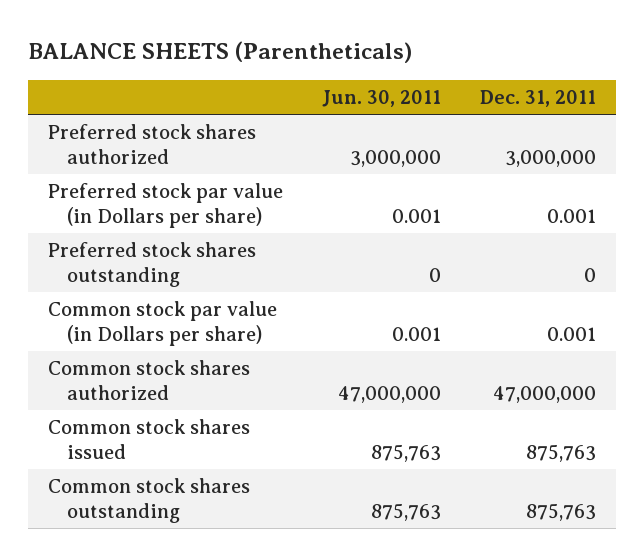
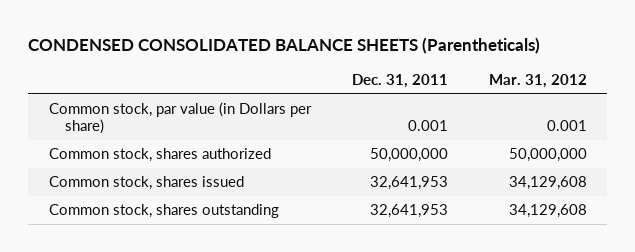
[28,41,413,64] BALANCE SHEETS (Parentheticals) -> [28,37,541,55] CONDENSED CONSOLIDATED BALANCE SHEETS (Parentheticals)
[321,89,441,107] Jun. 30, 2011 -> none
none -> [488,74,587,89] Mar. 31, 2012
[47,124,256,164] Preferred stock shares authorized -> none
[47,183,283,228] Preferred stock par value (in Dollars per share) -> none
[47,242,256,287] Preferred stock shares outstanding -> none
[47,301,277,346] Common stock par value (in Dollars per share) -> [48,102,312,135] Common stock, par value (in Dollars per share)
[47,360,250,400] Common stock shares authorized -> [48,148,271,163] Common stock, shares authorized
[492,385,596,403] 47,000,000 -> [369,148,448,163] 50,000,000
[47,419,250,459] Common stock shares issued -> [48,176,244,191] Common stock, shares issued
[525,443,596,462] 875,763 -> [369,176,448,191] 32,641,953
[47,478,250,523] Common stock shares outstanding -> [48,204,279,219] Common stock, shares outstanding
[525,502,596,521] 875,763 -> [369,204,448,219] 32,641,953

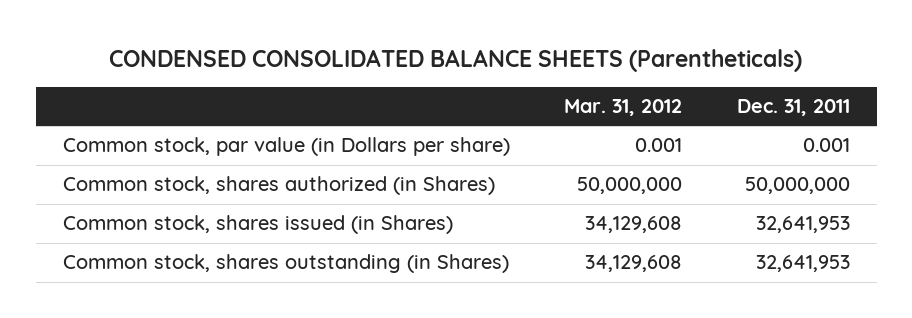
[48,148,271,163] Common stock, shares authorized -> [62,176,495,196] Common stock, shares authorized (in Shares)
[48,176,244,191] Common stock, shares issued -> [62,215,453,235] Common stock, shares issued (in Shares)
[48,204,279,219] Common stock, shares outstanding -> [62,254,509,274] Common stock, shares outstanding (in Shares)

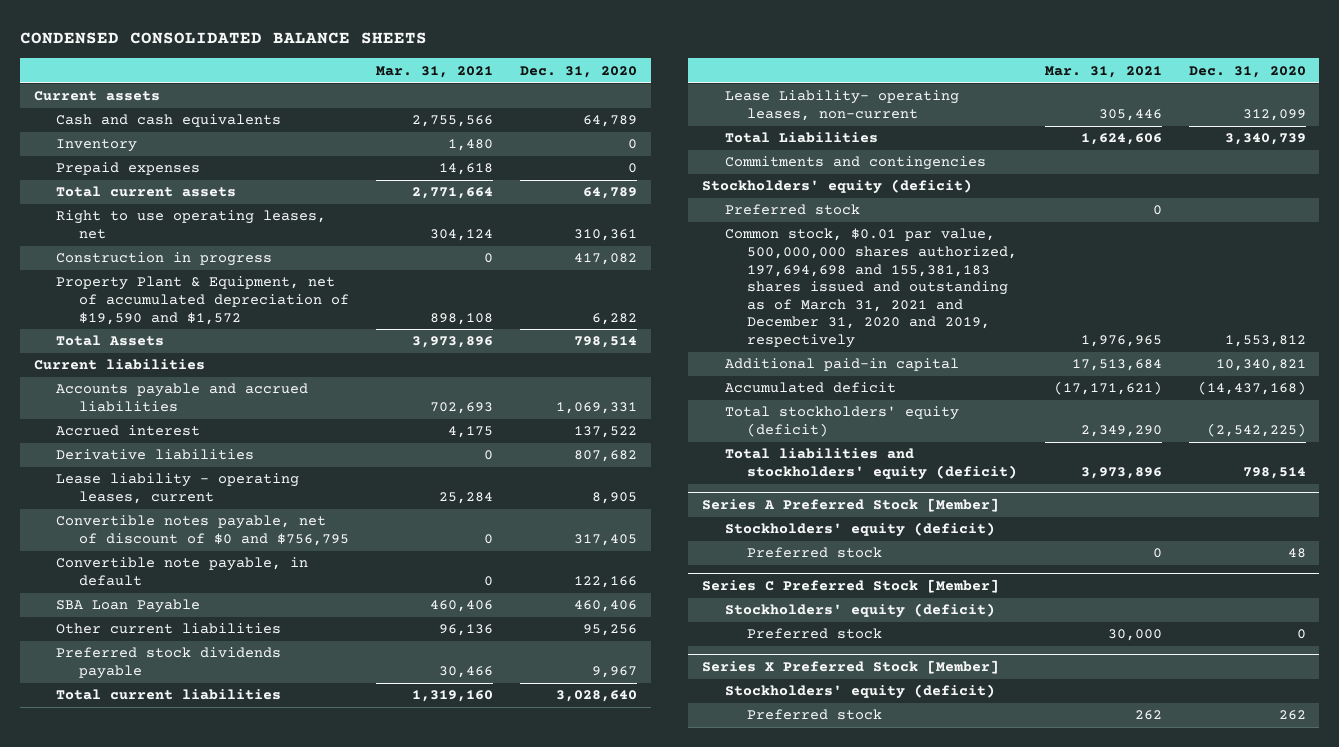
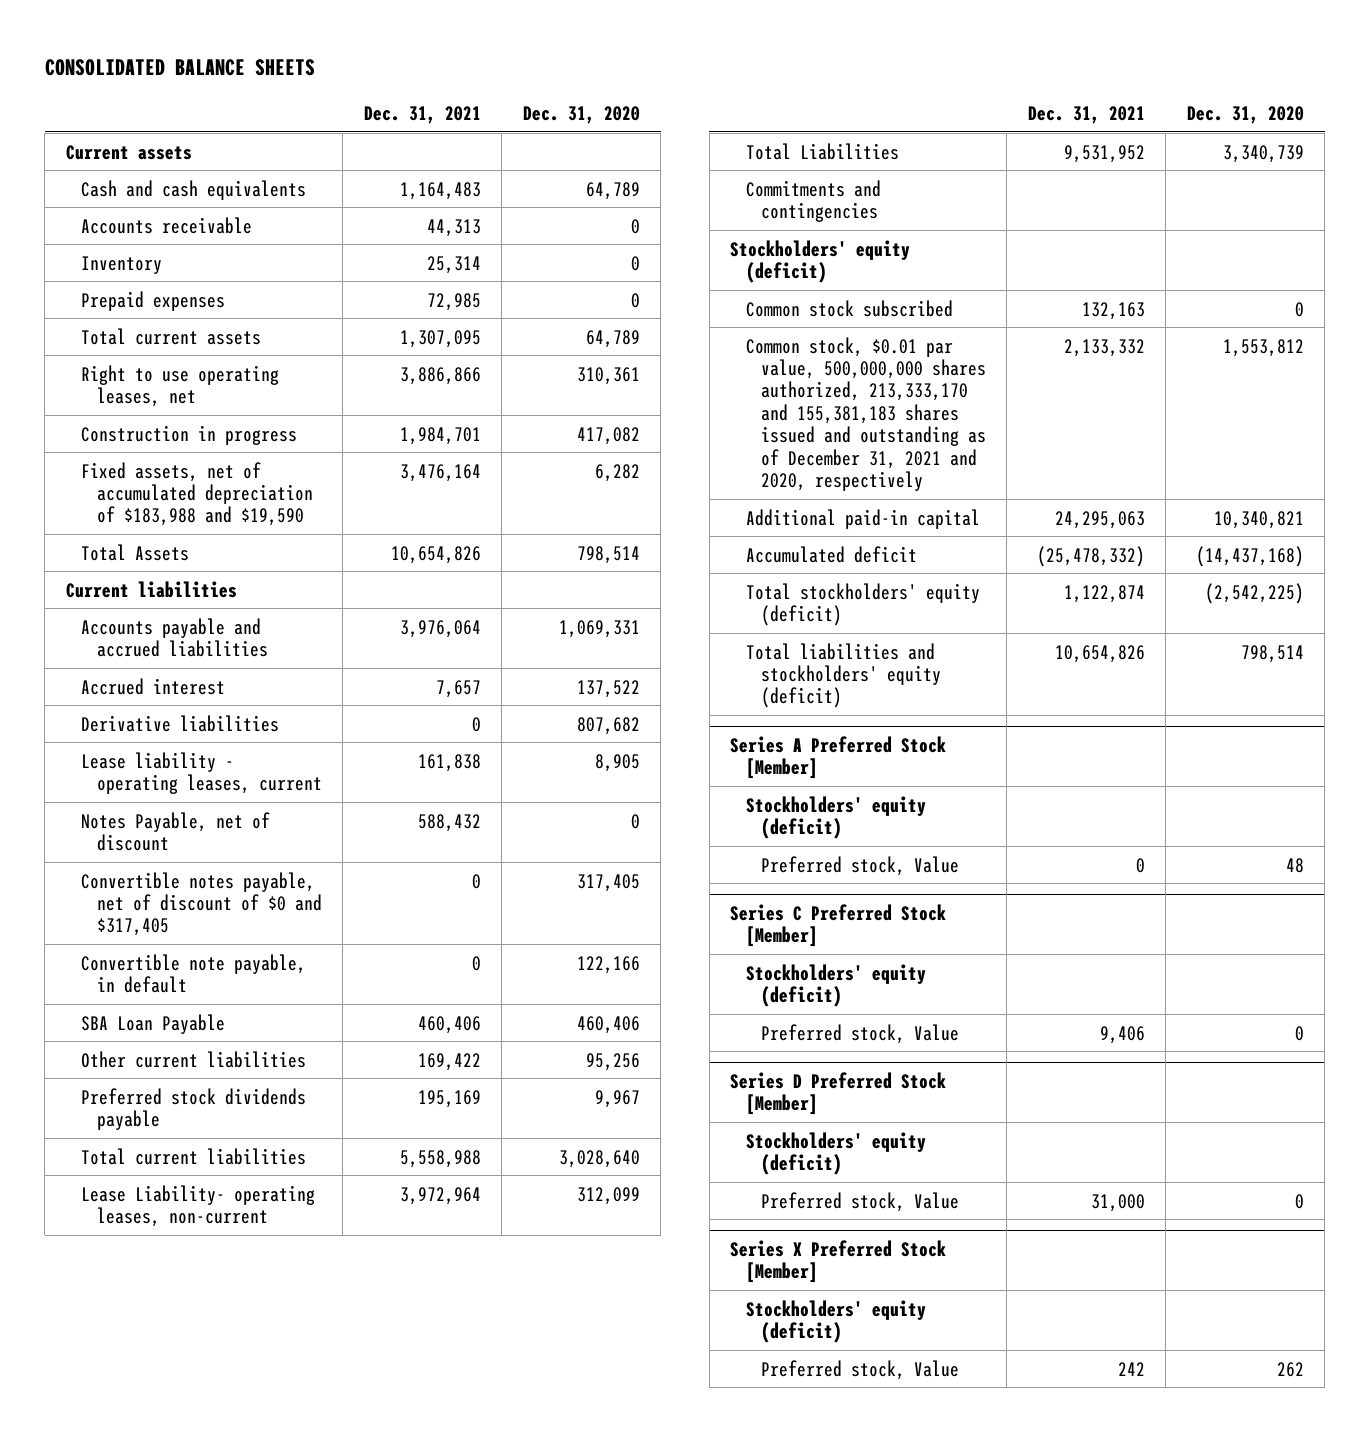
[19,32,427,45] CONDENSED CONSOLIDATED BALANCE SHEETS -> [44,58,315,76] CONSOLIDATED BALANCE SHEETS
[376,65,494,78] Mar. 31, 2021 -> none
none -> [363,105,481,124] Dec. 31, 2021
none -> [81,216,253,234] Accounts receivable
[56,276,349,325] Property Plant & Equipment, net of accumulated depreciation of $19,590 and $1,572 -> [81,461,313,527] Fixed assets, net of accumulated depreciation of $183,988 and $19,590
none -> [81,811,271,851] Notes Payable, net of discount
[56,515,349,547] Convertible notes payable, net of discount of $0 and $756,795 -> [81,871,322,937] Convertible notes payable, net of discount of $0 and $317,405
[724,204,860,216] Preferred stock -> none
none -> [745,299,953,317] Common stock subscribed
[724,228,1018,348] Common stock, $0.01 par value, 500,000,000 shares authorized, 197,694,698 and 155,381,183 shares issued and outstanding as of March 31, 2021 and December 31, 2020 and 2019, respectively -> [745,336,986,491] Common stock, $0.01 par value, 500,000,000 shares authorized, 213,333,170 and 155,381,183 shares issued and outstanding as of December 31, 2021 and 2020, respectively
[747,547,883,559] Preferred stock -> [760,855,959,876] Preferred stock, Value
[747,628,883,640] Preferred stock -> [760,1023,959,1044] Preferred stock, Value
none -> [730,1071,947,1116] Series D Preferred Stock [Member]
none -> [745,1131,926,1175] Stockholders' equity (deficit)
none -> [760,1191,959,1212] Preferred stock, Value
[747,709,883,721] Preferred stock -> [760,1359,959,1380] Preferred stock, Value

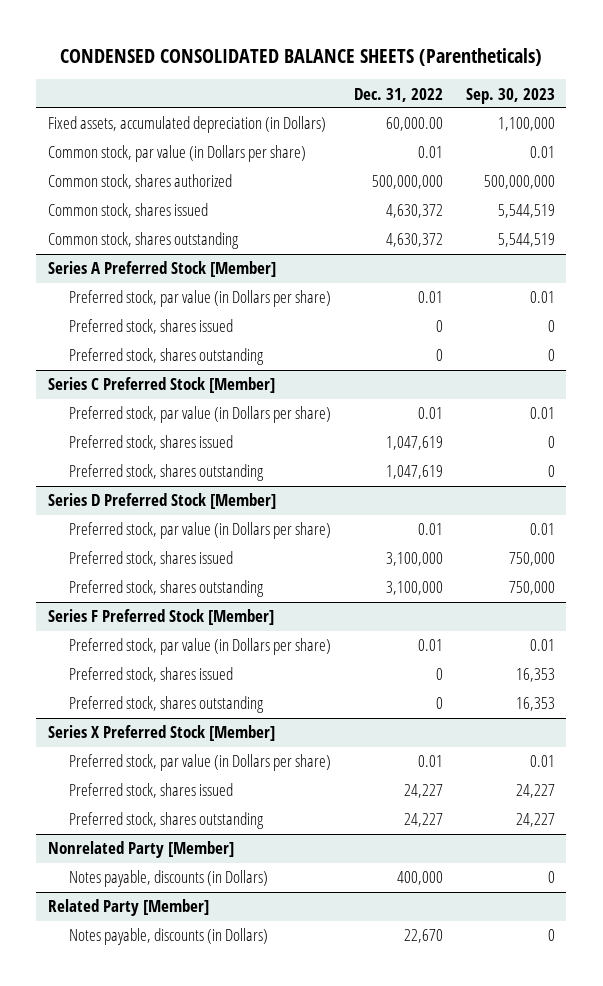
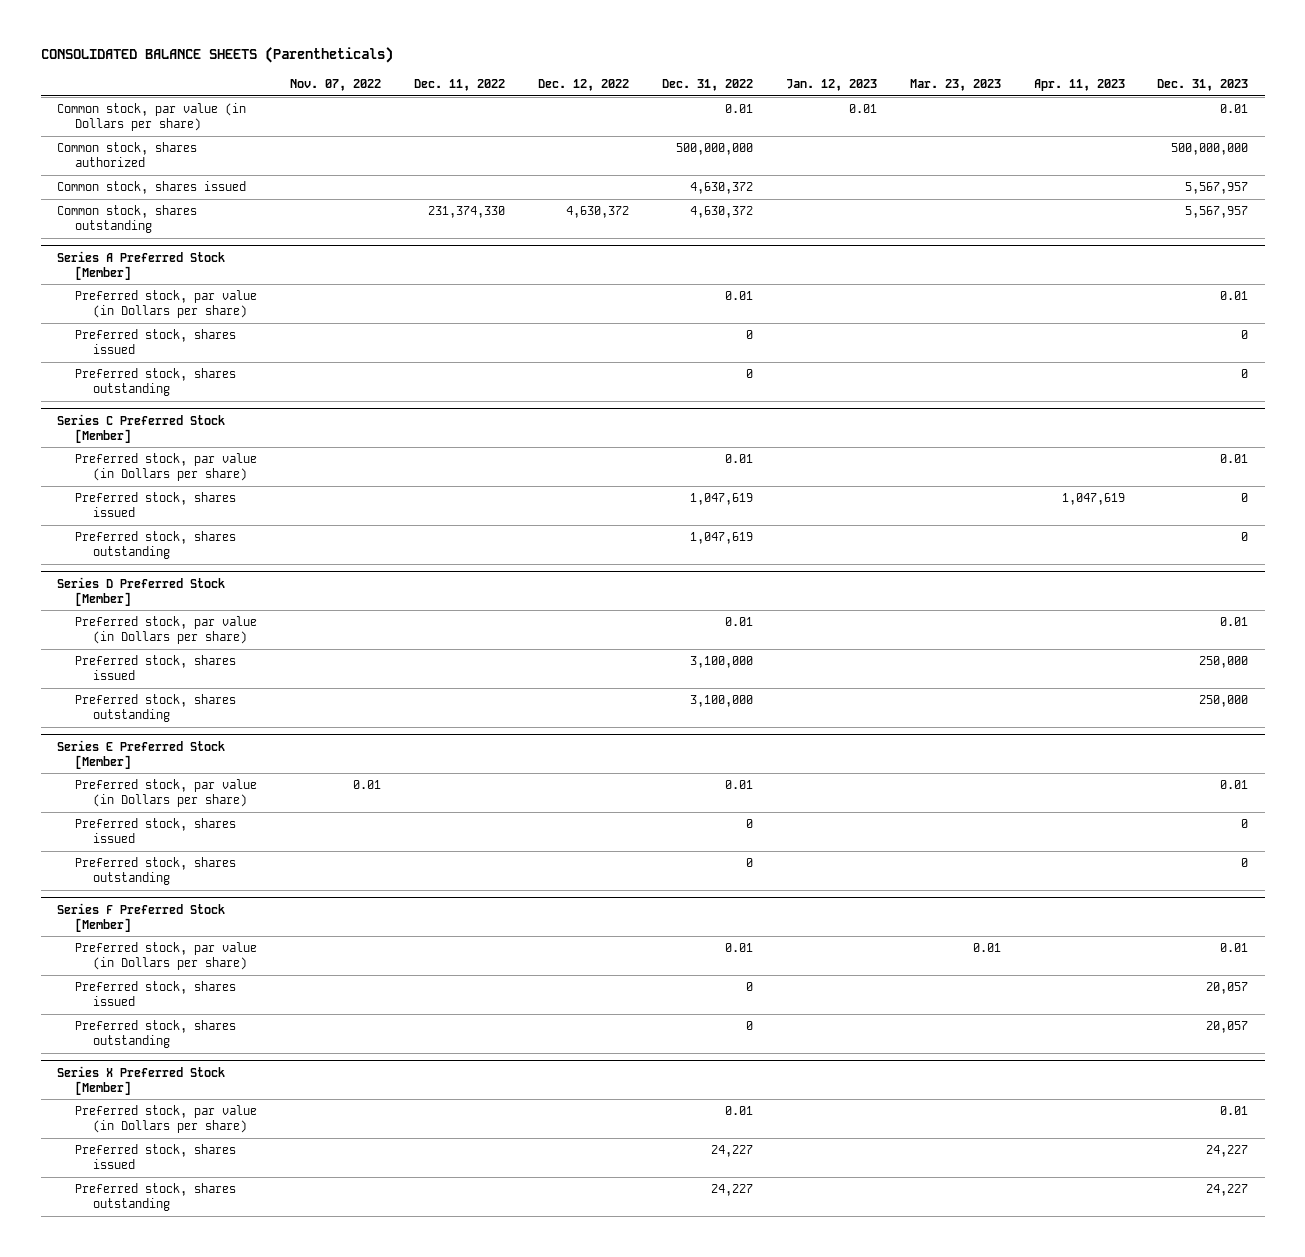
[60,47,543,66] CONDENSED CONSOLIDATED BALANCE SHEETS (Parentheticals) -> [40,47,393,64] CONSOLIDATED BALANCE SHEETS (Parentheticals)
[465,87,555,104] Sep. 30, 2023 -> none
none -> [289,79,381,92] Nov. 07, 2022
none -> [413,79,505,92] Dec. 11, 2022
none -> [537,79,629,92] Dec. 12, 2022
none -> [785,79,877,92] Jan. 12, 2023
none -> [909,79,1001,92] Mar. 23, 2023
none -> [1033,79,1125,92] Apr. 11, 2023
none -> [1157,79,1249,92] Dec. 31, 2023
[47,116,326,134] Fixed assets, accumulated depreciation (in Dollars) -> none
none -> [57,739,226,769] Series E Preferred Stock [Member]
none -> [74,779,257,808] Preferred stock, par value (in Dollars per share)
none -> [74,818,236,844] Preferred stock, shares issued
none -> [74,857,236,886] Preferred stock, shares outstanding
[47,841,234,859] Nonrelated Party [Member] -> none
[68,870,268,888] Notes payable, discounts (in Dollars) -> none
[47,899,209,917] Related Party [Member] -> none
[68,928,268,946] Notes payable, discounts (in Dollars) -> none

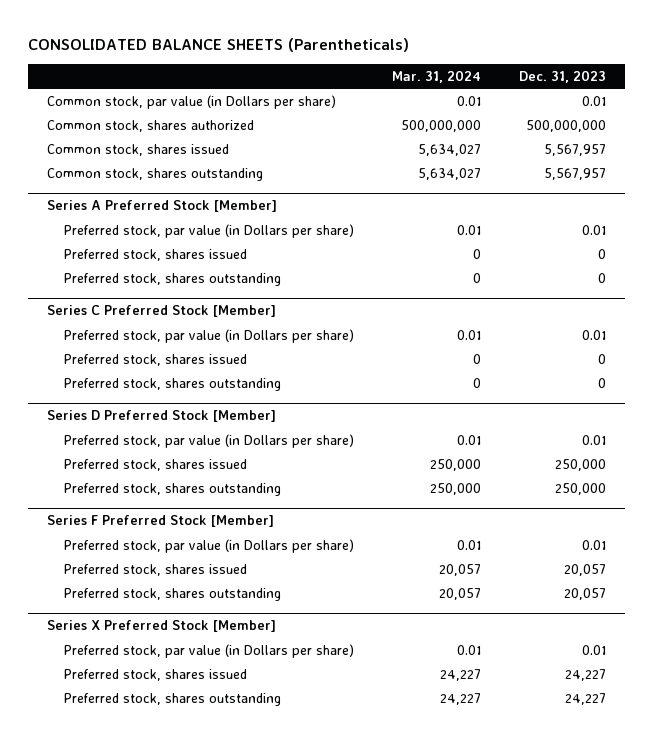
[289,79,381,92] Nov. 07, 2022 -> none
[413,79,505,92] Dec. 11, 2022 -> none
[537,79,629,92] Dec. 12, 2022 -> none
[661,79,753,92] Dec. 31, 2022 -> none
[785,79,877,92] Jan. 12, 2023 -> none
[909,79,1001,92] Mar. 23, 2023 -> none
[1033,79,1125,92] Apr. 11, 2023 -> none
none -> [392,69,482,83] Mar. 31, 2024
[57,739,226,769] Series E Preferred Stock [Member] -> none
[74,779,257,808] Preferred stock, par value (in Dollars per share) -> none
[74,818,236,844] Preferred stock, shares issued -> none
[74,857,236,886] Preferred stock, shares outstanding -> none

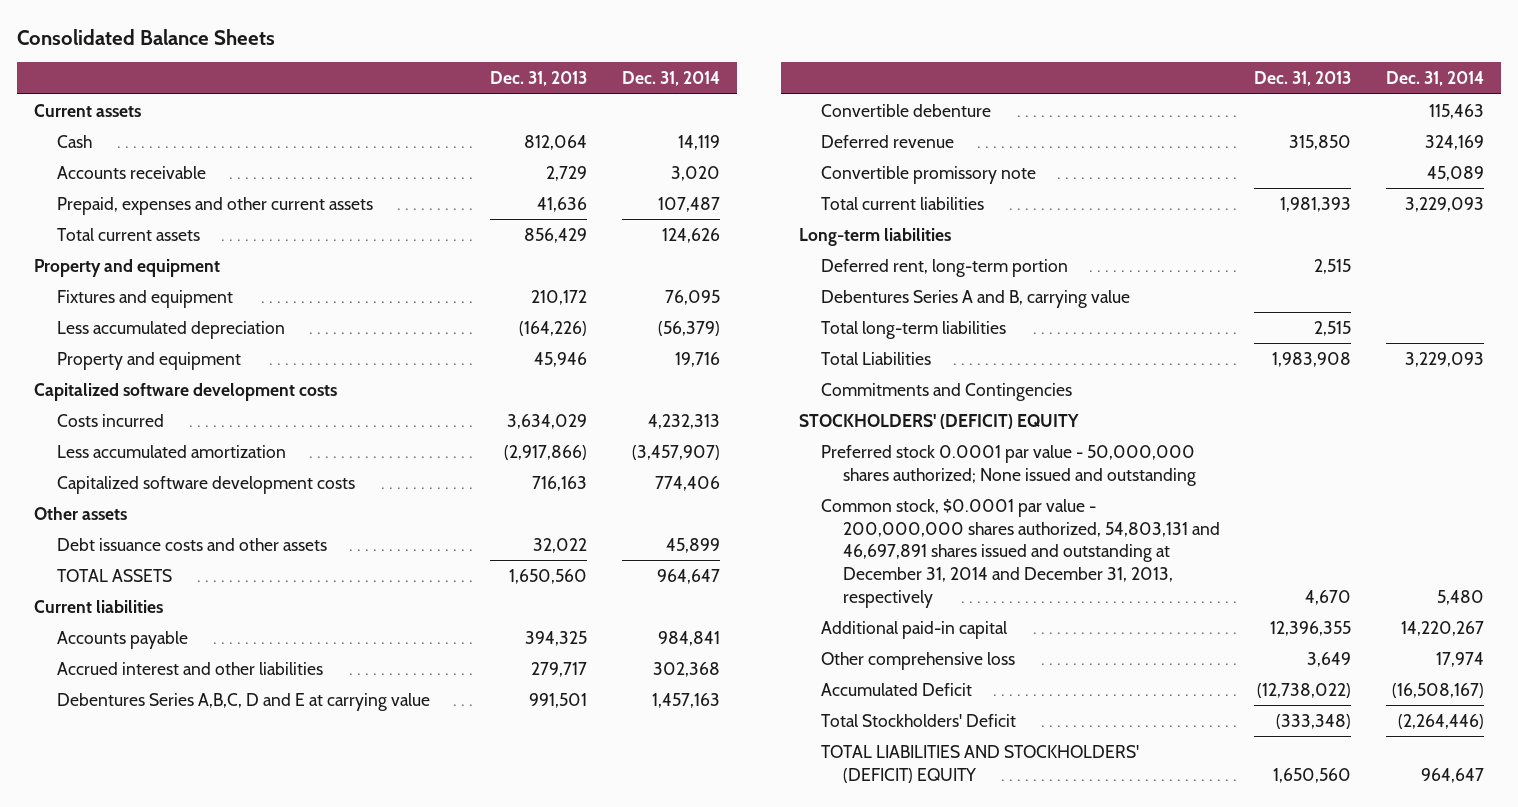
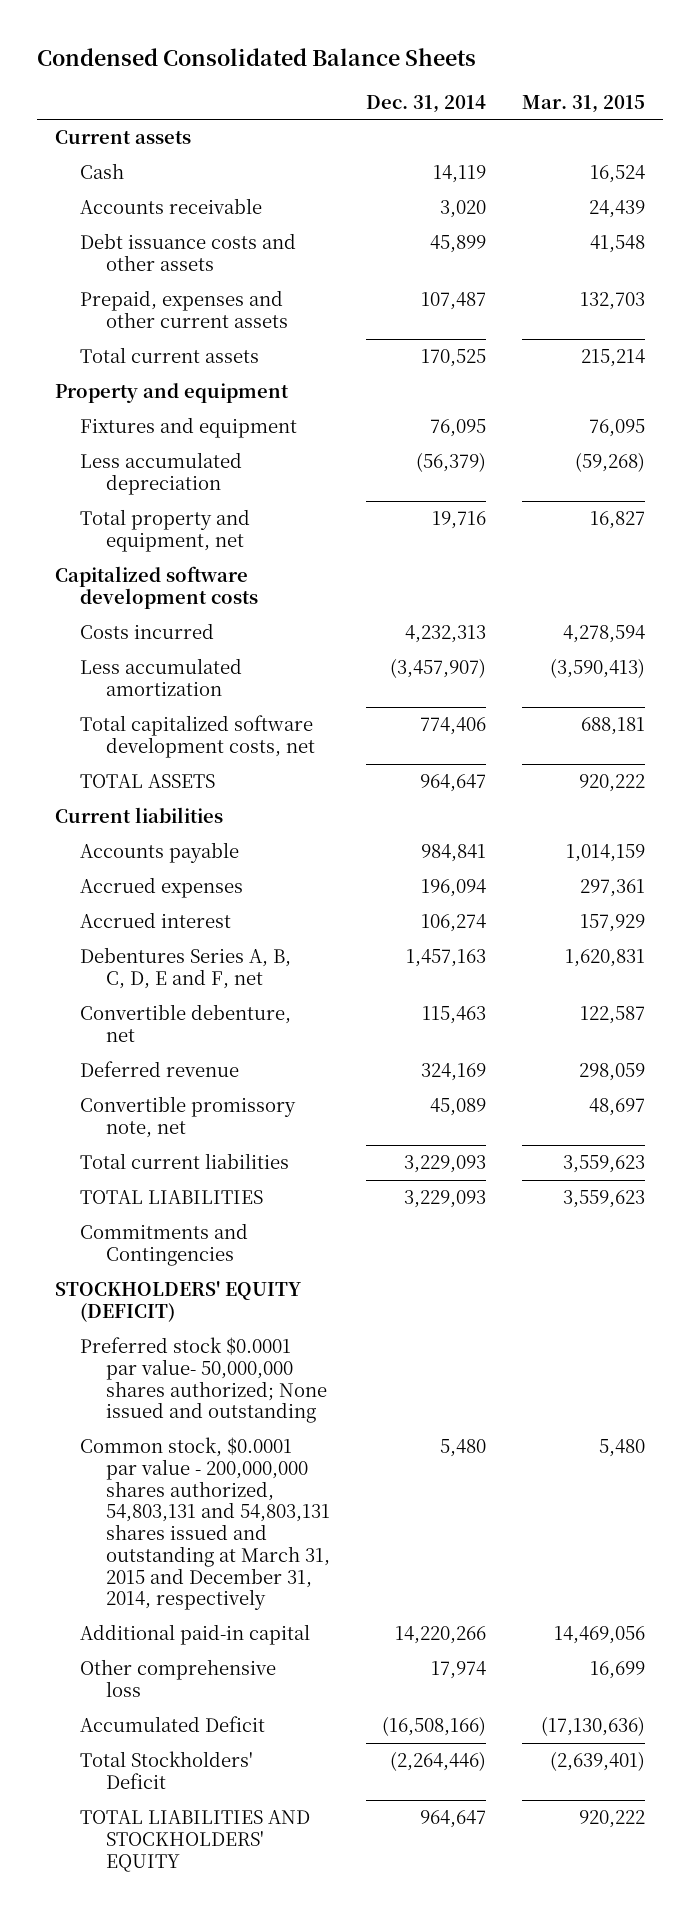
[17,28,276,45] Consolidated Balance Sheets -> [36,47,476,66] Condensed Consolidated Balance Sheets
[490,71,588,87] Dec. 31, 2013 -> none
none -> [521,94,645,113] Mar. 31, 2015
[56,537,327,551] Debt issuance costs and other assets -> [80,233,297,271] Debt issuance costs and other assets
[661,227,720,243] 124,626 -> [420,349,486,368] 170,525
[56,351,241,370] Property and equipment -> [80,509,251,552] Total property and equipment, net
[34,506,128,520] Other assets -> none
[56,475,355,494] Capitalized software development costs -> [80,715,315,758] Total capitalized software development costs, net
[56,661,323,675] Accrued interest and other liabilities -> none
none -> [80,877,244,899] Accrued expenses
none -> [80,912,232,929] Accrued interest
[56,692,430,711] Debentures Series A,B,C, D and E at carrying value -> [80,947,292,989] Debentures Series A, B, C, D, E and F, net
[820,103,991,117] Convertible debenture -> [80,1004,292,1042] Convertible debenture, net
[820,165,1036,184] Convertible promissory note -> [80,1096,297,1138] Convertible promissory note, net
[798,227,951,246] Long-term liabilities -> none
[820,258,1068,277] Deferred rent, long-term portion -> none
[820,289,1130,308] Debentures Series A and B, carrying value -> none
[820,320,1006,339] Total long-term liabilities -> none
[820,351,931,365] Total Liabilities -> [80,1190,264,1205] TOTAL LIABILITIES
[798,413,1079,429] STOCKHOLDERS' (DEFICIT) EQUITY -> [54,1281,301,1322] STOCKHOLDERS' EQUITY (DEFICIT)
[820,444,1196,486] Preferred stock 0.0001 par value - 50,000,000 shares authorized; None issued and outstanding -> [80,1337,327,1424] Preferred stock $0.0001 par value- 50,000,000 shares authorized; None issued and outstanding
[820,498,1220,608] Common stock, $0.0001 par value - 200,000,000 shares authorized, 54,803,131 and 46,697,891 shares issued and outstanding at December 31, 2014 and December 31, 2013, respectively -> [80,1437,330,1611] Common stock, $0.0001 par value - 200,000,000 shares authorized, 54,803,131 and 54,803,131 shares issued and outstanding at March 31, 2015 and December 31, 2014, respectively
[1400,620,1484,636] 14,220,267 -> [394,1626,486,1645] 14,220,266
[1391,682,1484,698] (16,508,167) -> [381,1716,486,1737] (16,508,166)
[820,744,1139,783] TOTAL LIABILITIES AND STOCKHOLDERS' (DEFICIT) EQUITY -> [80,1810,311,1872] TOTAL LIABILITIES AND STOCKHOLDERS' EQUITY

